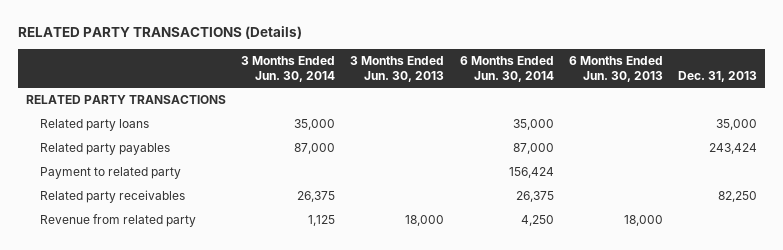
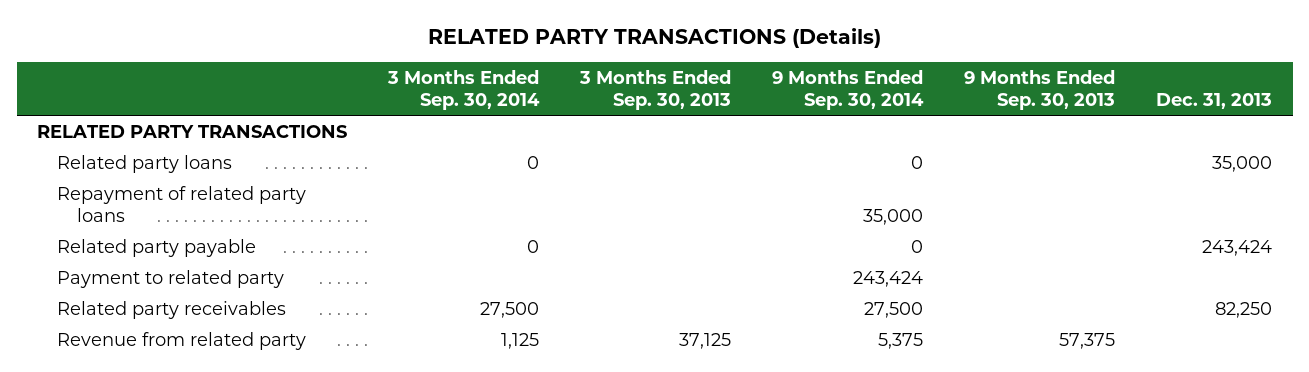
[241,56,336,82] 3 Months Ended Jun. 30, 2014 -> none
[350,56,445,82] 3 Months Ended Jun. 30, 2013 -> none
[459,56,554,82] 6 Months Ended Jun. 30, 2014 -> none
[568,56,663,82] 6 Months Ended Jun. 30, 2013 -> none
none -> [387,69,541,111] 3 Months Ended Sep. 30, 2014
none -> [579,69,732,111] 3 Months Ended Sep. 30, 2013
none -> [772,69,925,111] 9 Months Ended Sep. 30, 2014
none -> [964,69,1116,111] 9 Months Ended Sep. 30, 2013
none -> [57,185,307,223] Repayment of related party loans
[40,143,171,156] Related party payables -> [57,238,257,257] Related party payable

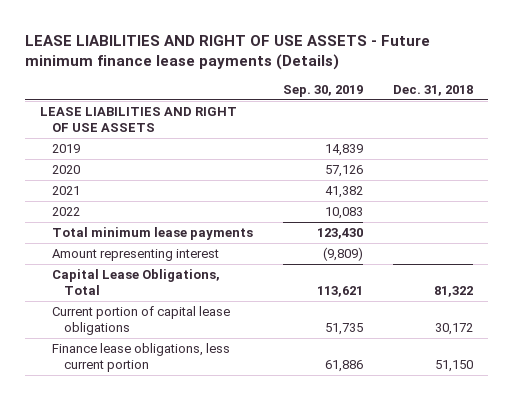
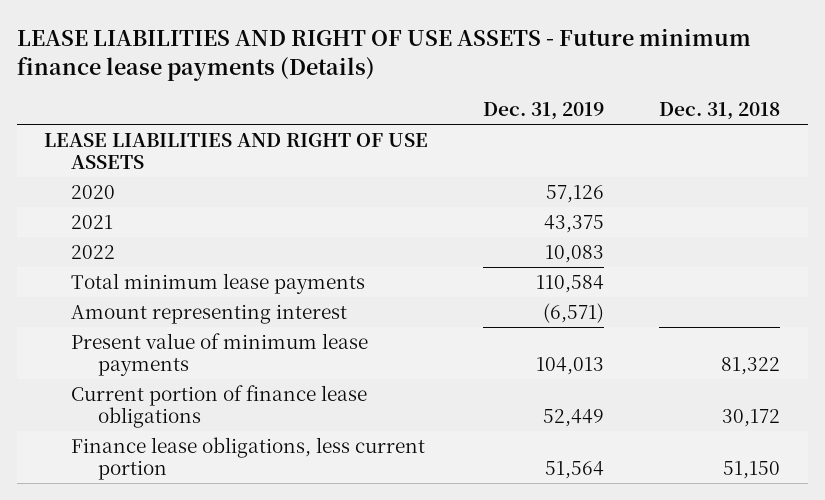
[282,84,363,97] Sep. 30, 2019 -> none
none -> [483,102,605,121] Dec. 31, 2019
[52,144,81,154] 2019 -> none
[52,269,221,295] Capital Lease Obligations, Total -> [71,332,369,377] Present value of minimum lease payments
[52,306,231,335] Current portion of capital lease obligations -> [71,384,368,429] Current portion of finance lease obligations

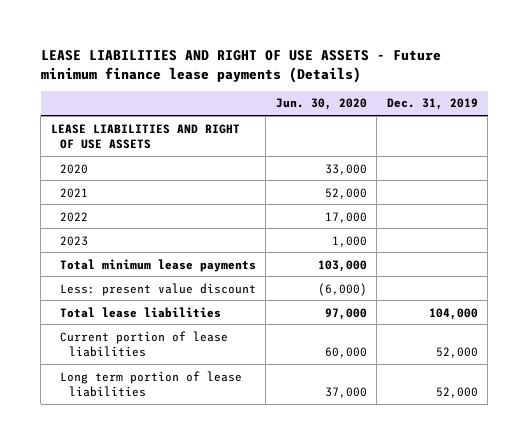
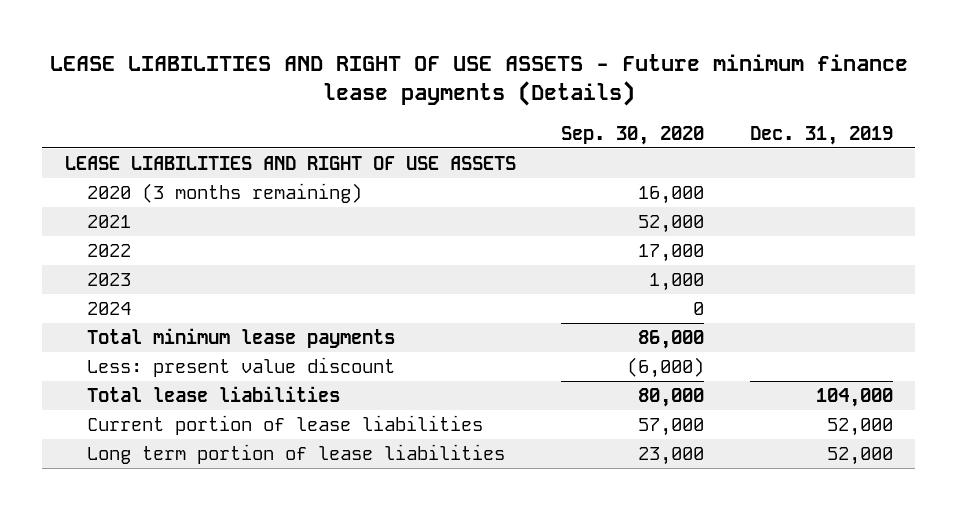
[275,98,367,111] Jun. 30, 2020 -> none
none -> [561,125,705,145] Sep. 30, 2020
[59,163,88,174] 2020 -> [87,182,363,203] 2020 (3 months remaining)
none -> [87,301,132,315] 2024

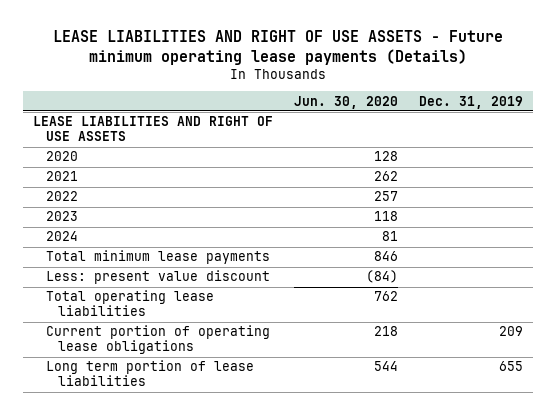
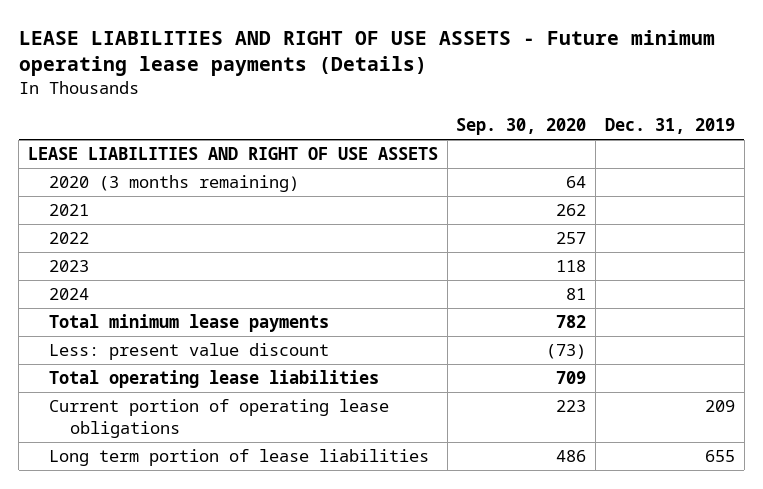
[294,95,399,109] Jun. 30, 2020 -> none
none -> [456,118,587,136] Sep. 30, 2020
[45,151,78,162] 2020 -> [49,175,300,193] 2020 (3 months remaining)

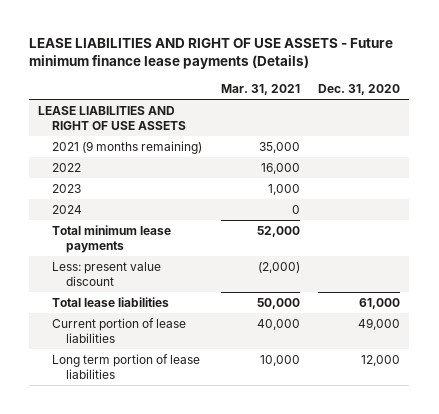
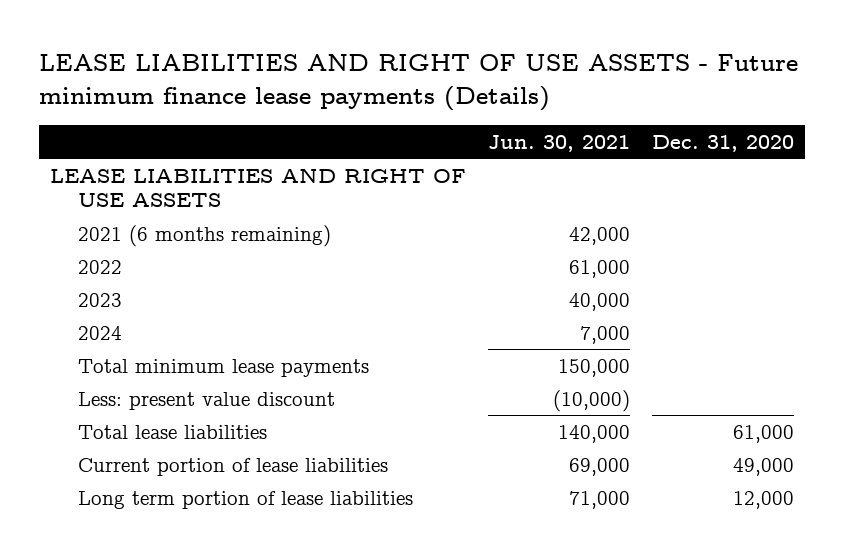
[220,83,300,95] Mar. 31, 2021 -> none
none -> [488,134,631,152] Jun. 30, 2021
[52,141,203,155] 2021 (9 months remaining) -> [78,224,332,247] 2021 (6 months remaining)

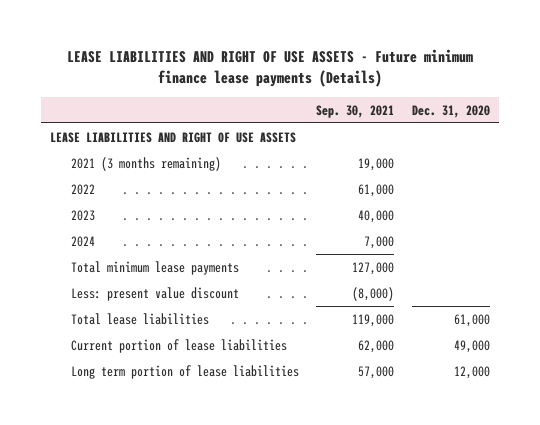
[488,134,631,152] Jun. 30, 2021 -> none
none -> [316,104,395,118] Sep. 30, 2021
[78,224,332,247] 2021 (6 months remaining) -> [71,156,222,171] 2021 (3 months remaining)

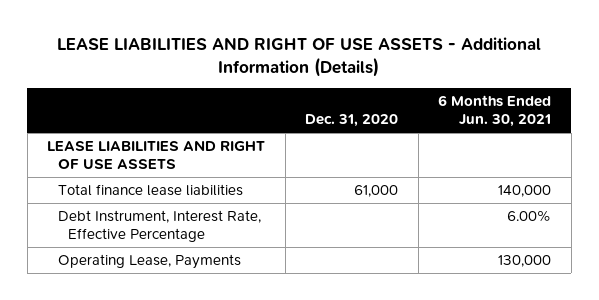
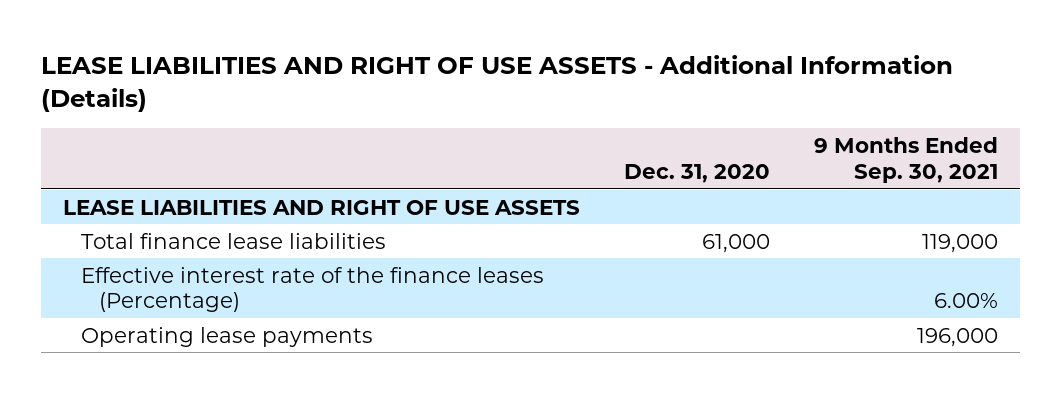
[438,94,552,128] 6 Months Ended Jun. 30, 2021 -> none
none -> [814,137,999,183] 9 Months Ended Sep. 30, 2021
[57,209,261,243] Debt Instrument, Interest Rate, Effective Percentage -> [80,266,544,313] Effective interest rate of the finance leases (Percentage)
[57,253,241,269] Operating Lease, Payments -> [80,326,373,347] Operating lease payments

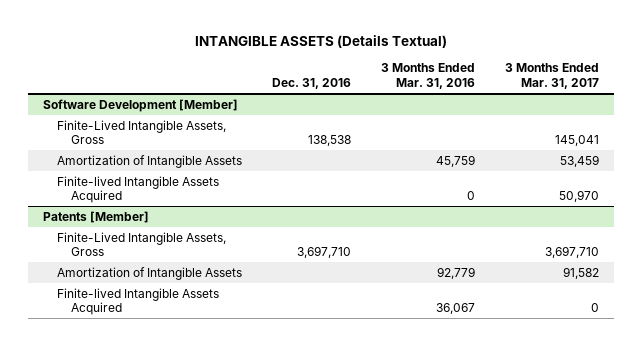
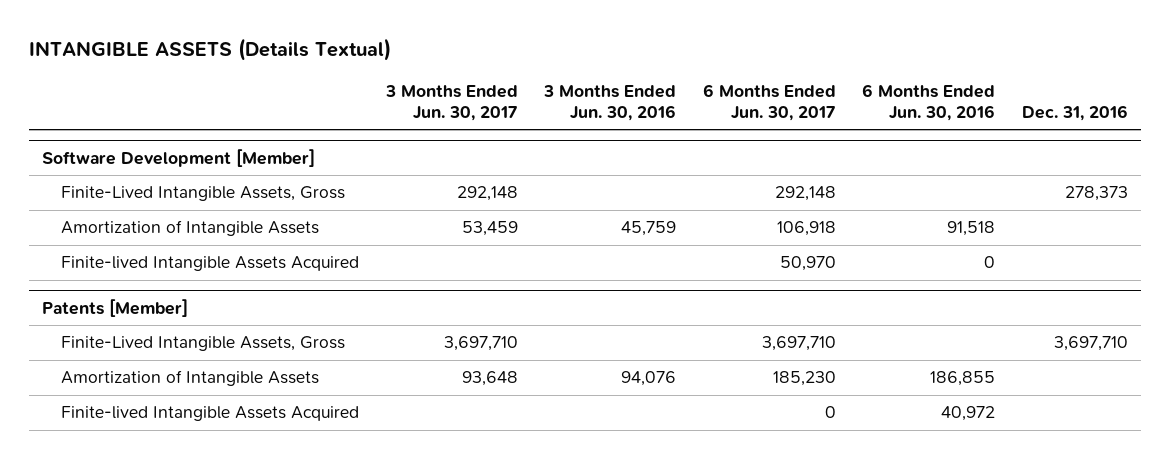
[380,63,475,89] 3 Months Ended Mar. 31, 2016 -> none
[504,63,599,89] 3 Months Ended Mar. 31, 2017 -> none
none -> [384,84,518,121] 3 Months Ended Jun. 30, 2017
none -> [543,84,677,121] 3 Months Ended Jun. 30, 2016
none -> [702,83,836,121] 6 Months Ended Jun. 30, 2017
none -> [862,83,996,121] 6 Months Ended Jun. 30, 2016
[307,135,351,147] 138,538 -> [1064,186,1128,202] 278,373

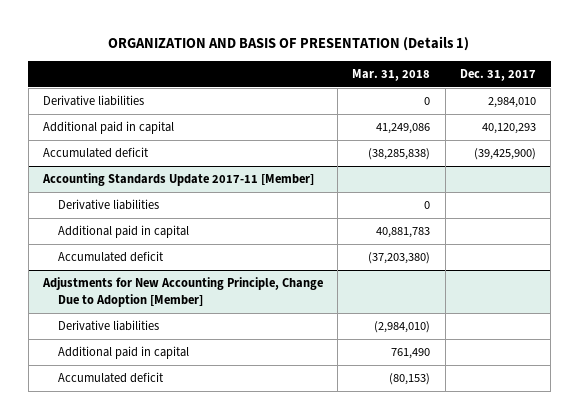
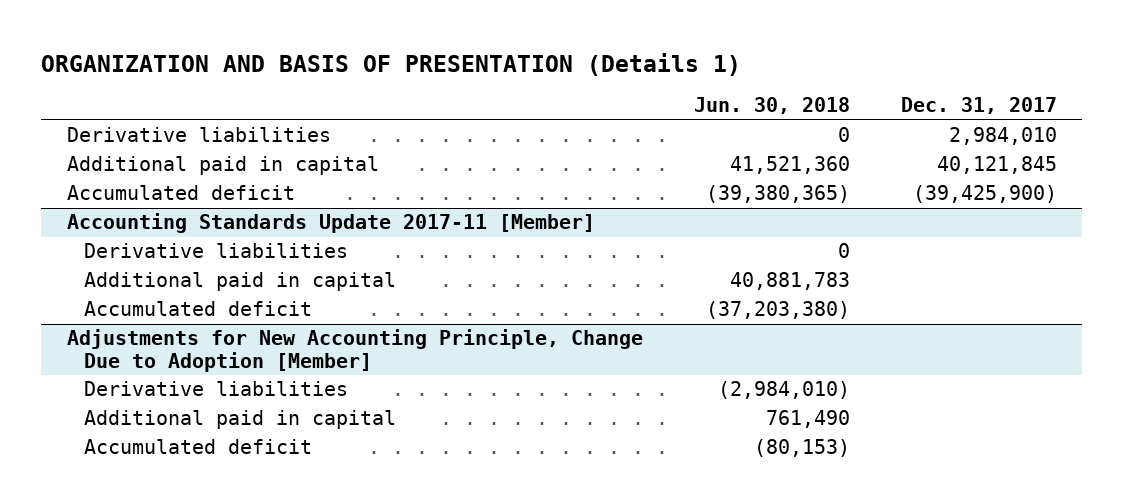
[352,68,431,81] Mar. 31, 2018 -> none
none -> [693,97,850,115] Jun. 30, 2018
[481,123,536,135] 40,120,293 -> [936,156,1057,175] 40,121,845

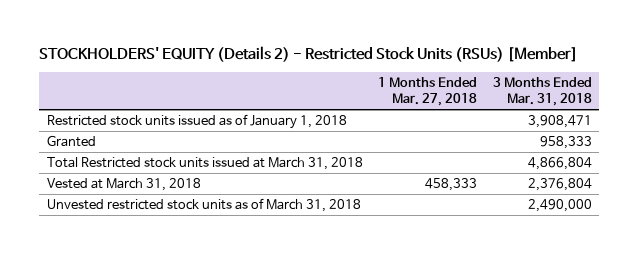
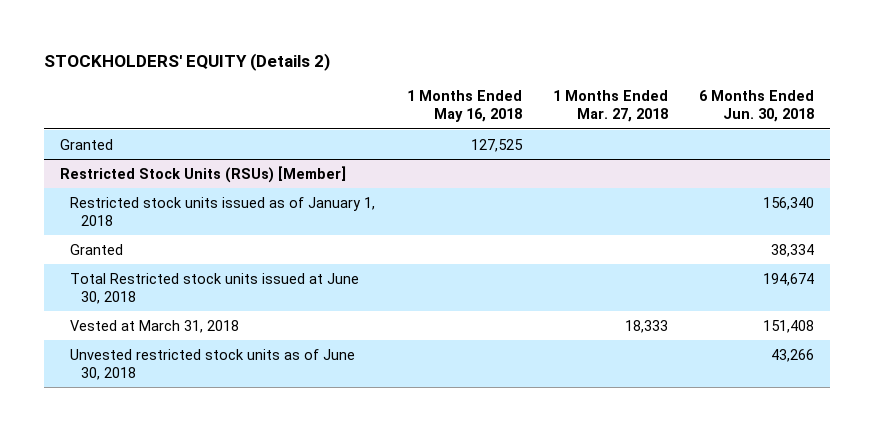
[39,46,579,63] STOCKHOLDERS' EQUITY (Details 2) - Restricted Stock Units (RSUs) [Member] -> [44,52,331,71] STOCKHOLDERS' EQUITY (Details 2)
[492,77,592,107] 3 Months Ended Mar. 31, 2018 -> none
none -> [406,90,522,123] 1 Months Ended May 16, 2018
none -> [699,90,815,123] 6 Months Ended Jun. 30, 2018
[47,114,348,130] Restricted stock units issued as of January 1, 2018 -> none
[47,157,364,171] Total Restricted stock units issued at March 31, 2018 -> none
[47,178,202,192] Vested at March 31, 2018 -> none
[47,198,362,213] Unvested restricted stock units as of March 31, 2018 -> none
none -> [59,165,346,183] Restricted Stock Units (RSUs) [Member]
none -> [70,196,376,226] Restricted stock units issued as of January 1, 2018
none -> [70,243,124,255] Granted
none -> [70,272,360,304] Total Restricted stock units issued at June 30, 2018
none -> [70,319,240,333] Vested at March 31, 2018
none -> [70,348,356,380] Unvested restricted stock units as of June 30, 2018

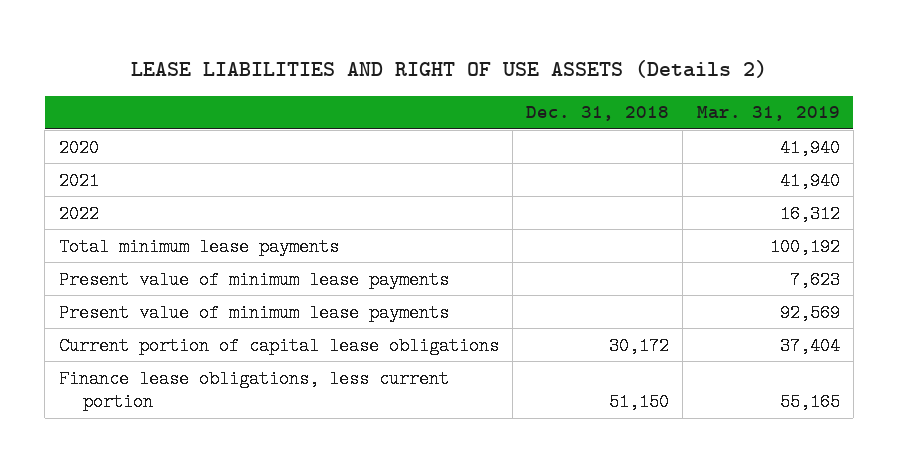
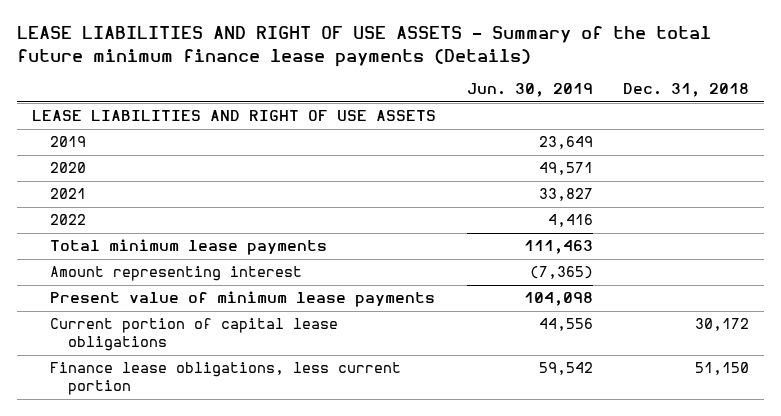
[131,59,768,78] LEASE LIABILITIES AND RIGHT OF USE ASSETS (Details 2) -> [16,26,711,67] LEASE LIABILITIES AND RIGHT OF USE ASSETS - Summary of the total future minimum finance lease payments (Details)
[696,106,840,122] Mar. 31, 2019 -> none
none -> [466,83,593,98] Jun. 30, 2019
none -> [32,110,437,122] LEASE LIABILITIES AND RIGHT OF USE ASSETS
none -> [50,136,87,148] 2019
[58,270,449,289] Present value of minimum lease payments -> [50,266,303,282] Amount representing interest

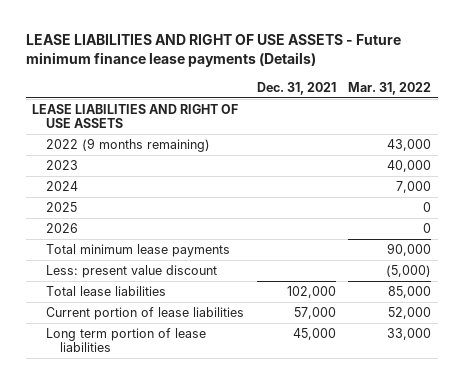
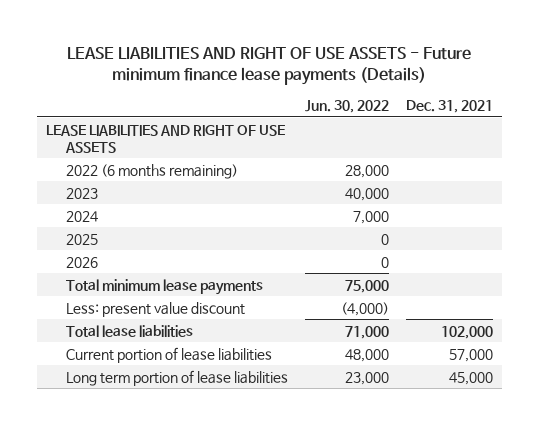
[348,81,432,95] Mar. 31, 2022 -> none
none -> [305,100,390,114] Jun. 30, 2022
[46,138,211,153] 2022 (9 months remaining) -> [65,163,238,179] 2022 (6 months remaining)

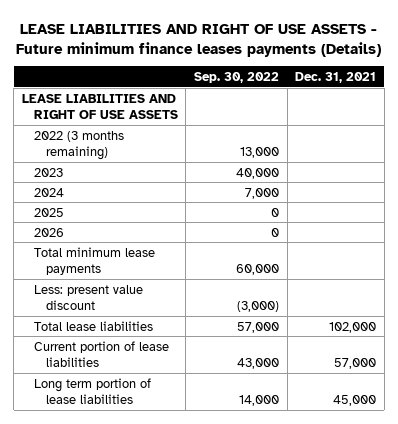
[67,46,472,85] LEASE LIABILITIES AND RIGHT OF USE ASSETS - Future minimum finance lease payments (Details) -> [15,23,381,57] LEASE LIABILITIES AND RIGHT OF USE ASSETS - Future minimum finance leases payments (Details)
[305,100,390,114] Jun. 30, 2022 -> none
none -> [193,71,279,83] Sep. 30, 2022
[65,163,238,179] 2022 (6 months remaining) -> [33,130,124,160] 2022 (3 months remaining)

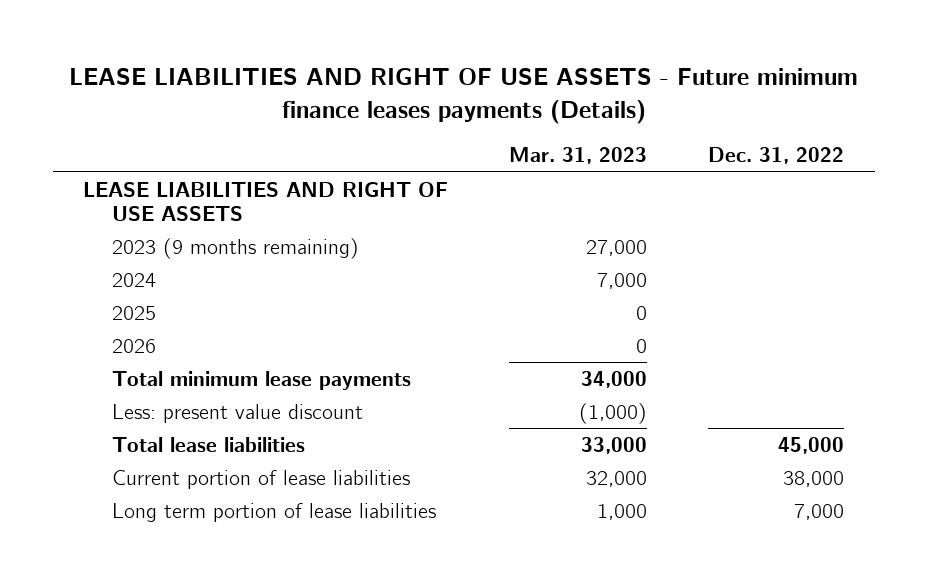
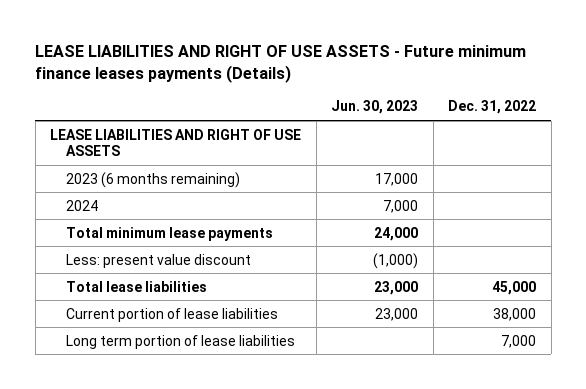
[509,147,648,165] Mar. 31, 2023 -> none
none -> [331,100,419,115] Jun. 30, 2023
[112,237,360,259] 2023 (9 months remaining) -> [66,171,241,188] 2023 (6 months remaining)
[112,305,157,320] 2025 -> none
[112,338,157,353] 2026 -> none

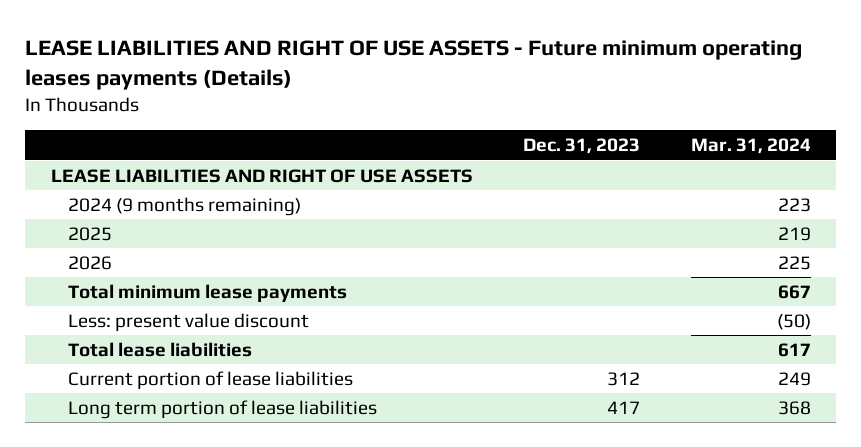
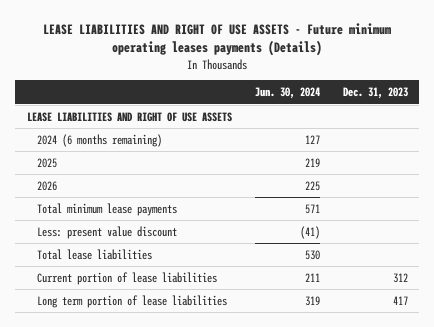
[690,138,811,155] Mar. 31, 2024 -> none
none -> [254,87,320,100] Jun. 30, 2024
[68,196,302,216] 2024 (9 months remaining) -> [36,133,162,147] 2024 (6 months remaining)

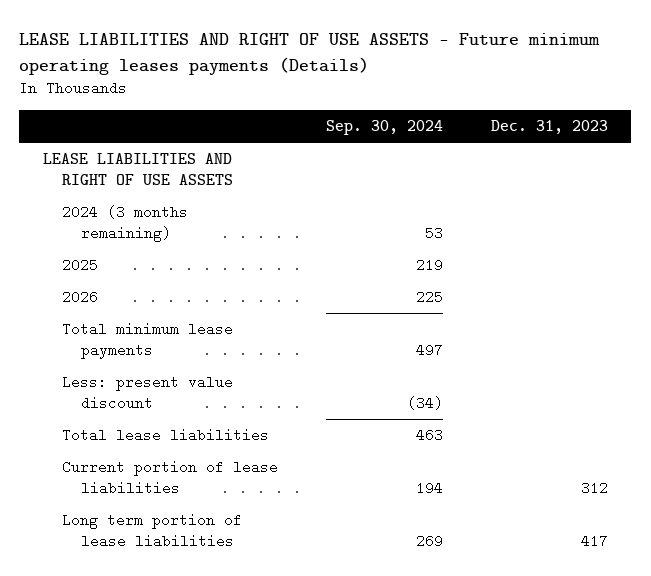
[254,87,320,100] Jun. 30, 2024 -> none
none -> [325,120,443,136] Sep. 30, 2024
[36,133,162,147] 2024 (6 months remaining) -> [61,205,188,242] 2024 (3 months remaining)

